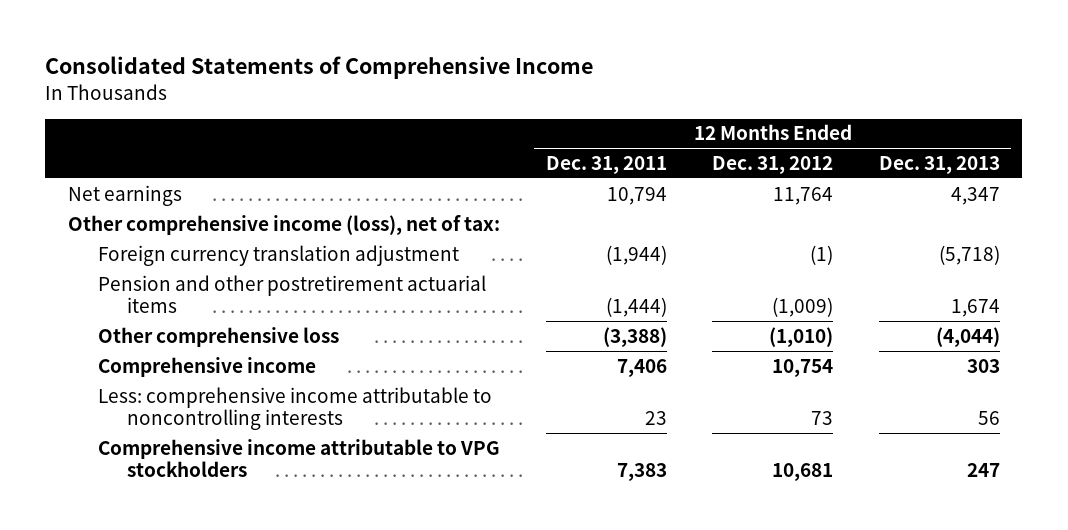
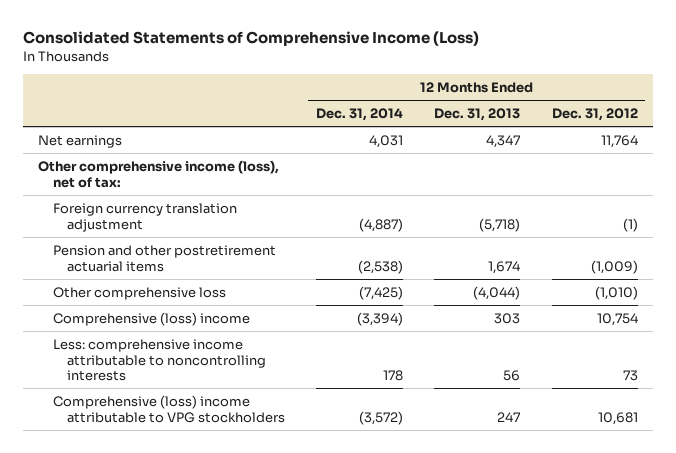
[45,56,594,80] Consolidated Statements of Comprehensive Income -> [22,31,479,47] Consolidated Statements of Comprehensive Income (Loss)
[545,155,667,174] Dec. 31, 2011 -> none
none -> [316,107,404,121] Dec. 31, 2014
[97,356,316,377] Comprehensive income -> [52,311,250,326] Comprehensive (loss) income
[97,438,500,478] Comprehensive income attributable to VPG stockholders -> [52,394,285,423] Comprehensive (loss) income attributable to VPG stockholders

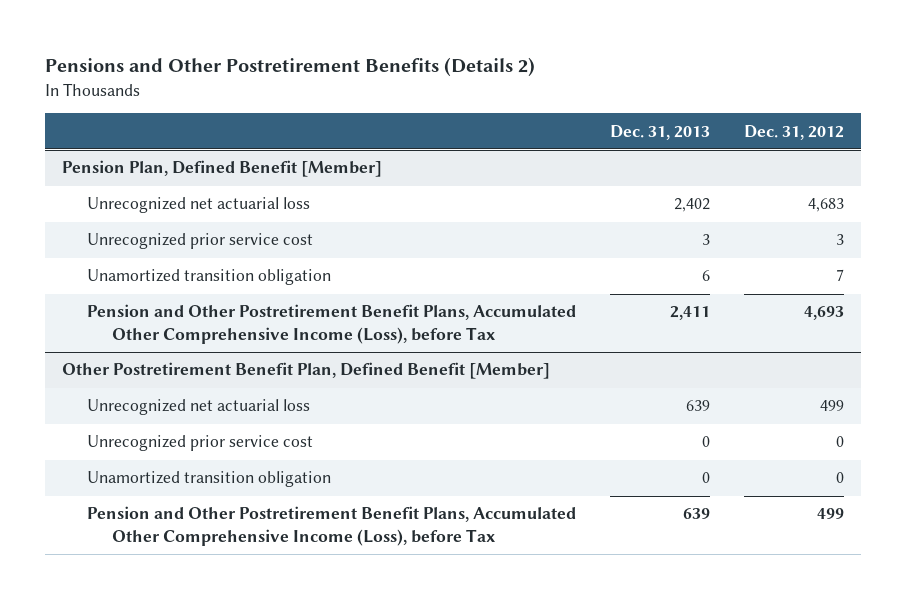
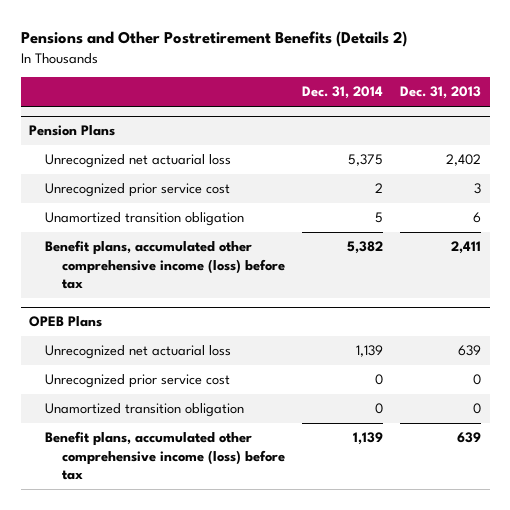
[744,124,845,140] Dec. 31, 2012 -> none
none -> [301,86,383,100] Dec. 31, 2014
[62,160,383,178] Pension Plan, Defined Benefit [Member] -> none
none -> [29,125,116,137] Pension Plans
[62,362,551,380] Other Postretirement Benefit Plan, Defined Benefit [Member] -> none
[87,304,577,344] Pension and Other Postretirement Benefit Plans, Accumulated Other Comprehensive Income (Loss), before Tax -> [45,240,285,290] Benefit plans, accumulated other comprehensive income (loss) before tax
none -> [29,316,103,328] OPEB Plans
[87,506,577,546] Pension and Other Postretirement Benefit Plans, Accumulated Other Comprehensive Income (Loss), before Tax -> [45,431,285,481] Benefit plans, accumulated other comprehensive income (loss) before tax

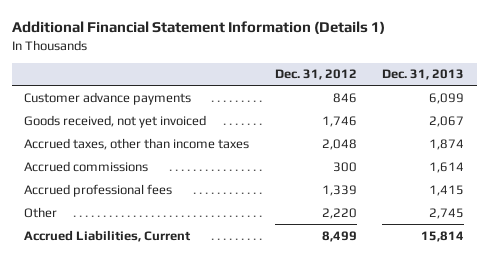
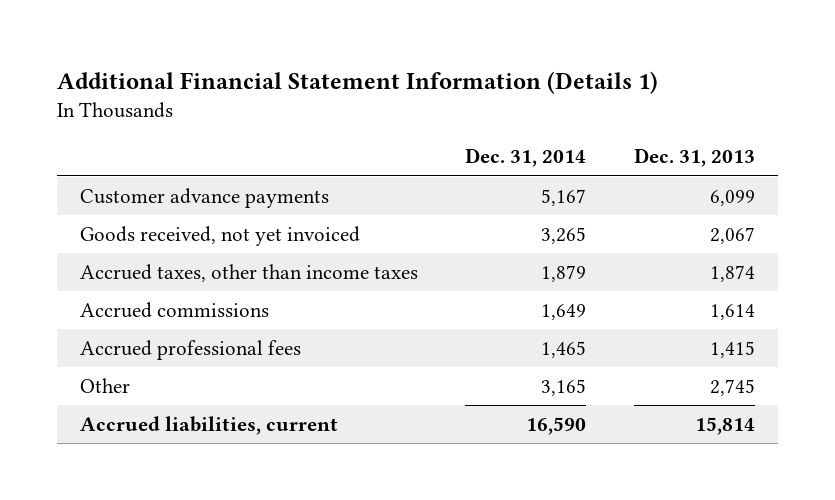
[274,69,357,81] Dec. 31, 2012 -> none
none -> [465,148,587,168] Dec. 31, 2014
[24,229,192,242] Accrued Liabilities, Current -> [80,415,339,435] Accrued liabilities, current

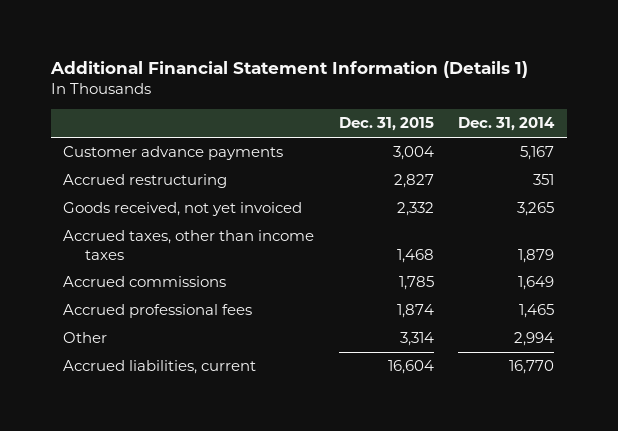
[633,148,755,168] Dec. 31, 2013 -> none
none -> [338,117,434,132] Dec. 31, 2015
none -> [63,174,228,189] Accrued restructuring
[541,378,587,396] 3,165 -> [514,332,555,347] 2,994
[526,416,587,435] 16,590 -> [509,360,555,375] 16,770

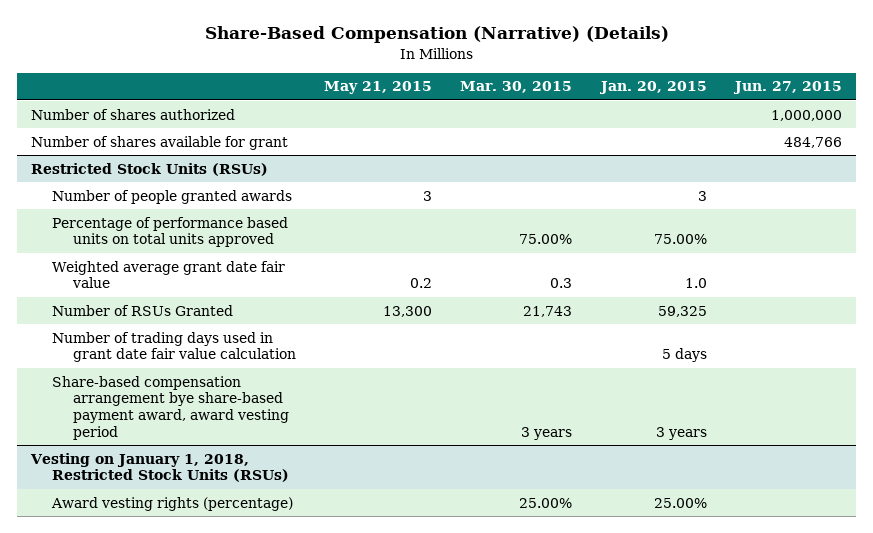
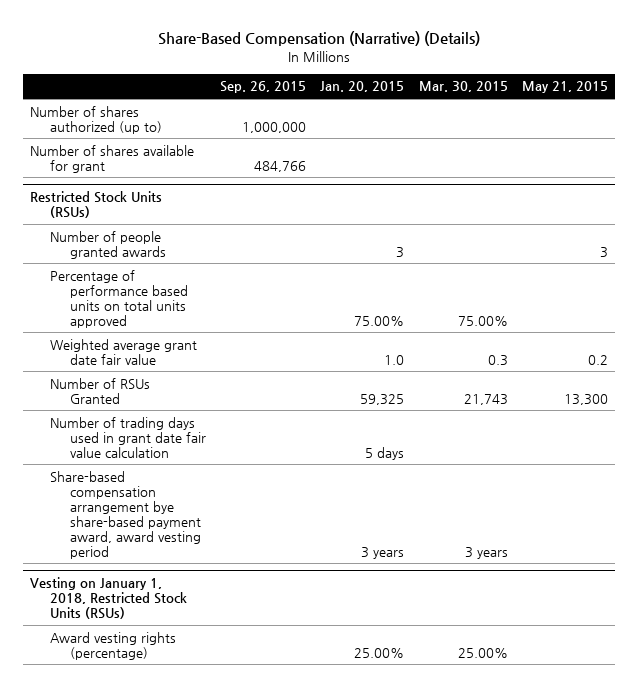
[732,81,842,95] Jun. 27, 2015 -> none
none -> [220,81,307,94] Sep. 26, 2015
[31,108,236,120] Number of shares authorized -> [30,105,163,134] Number of shares authorized (up to)

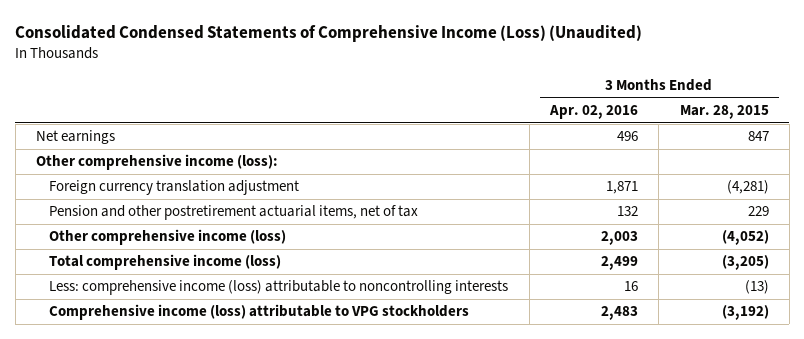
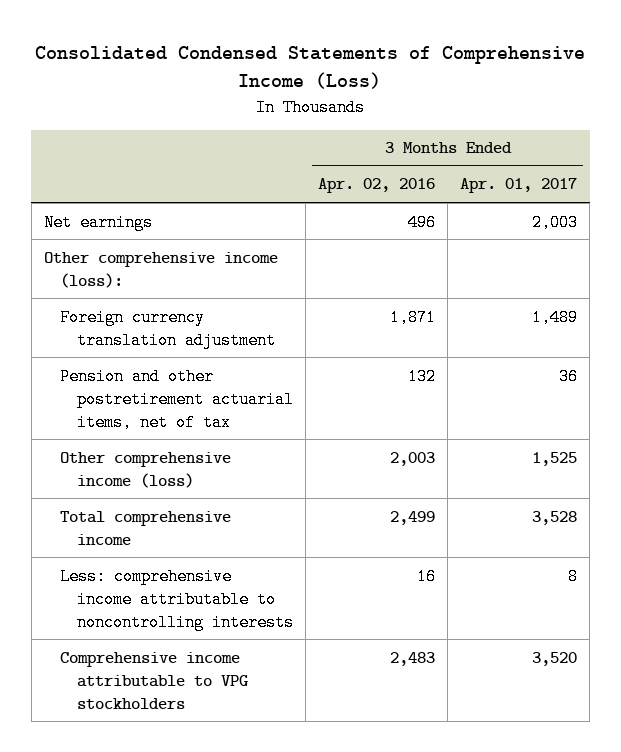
[15,24,643,42] Consolidated Condensed Statements of Comprehensive Income (Loss) (Unaudited) -> [35,46,586,90] Consolidated Condensed Statements of Comprehensive Income (Loss)
[679,104,769,119] Mar. 28, 2015 -> none
none -> [460,178,578,194] Apr. 01, 2017
[49,254,282,271] Total comprehensive income (loss) -> [60,510,232,545] Total comprehensive income
[49,280,509,296] Less: comprehensive income (loss) attributable to noncontrolling interests -> [60,567,295,631] Less: comprehensive income attributable to noncontrolling interests
[49,304,470,321] Comprehensive income (loss) attributable to VPG stockholders -> [60,651,249,709] Comprehensive income attributable to VPG stockholders

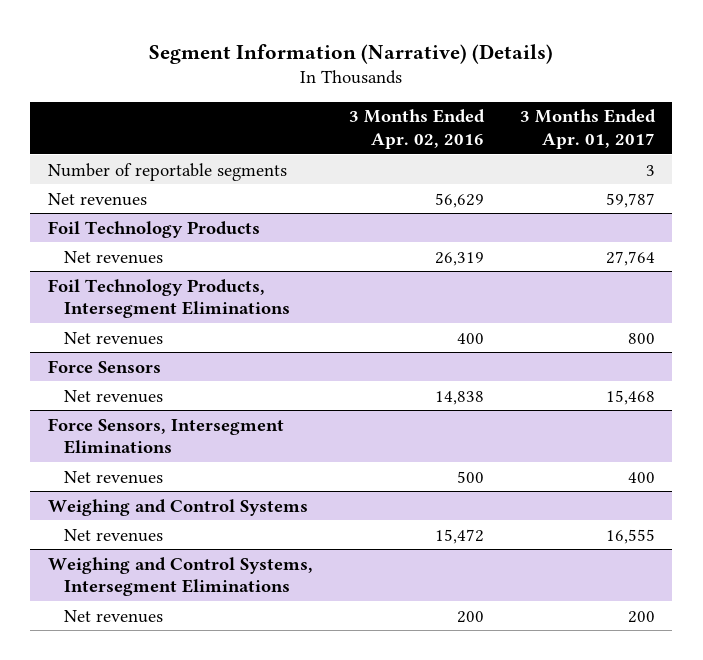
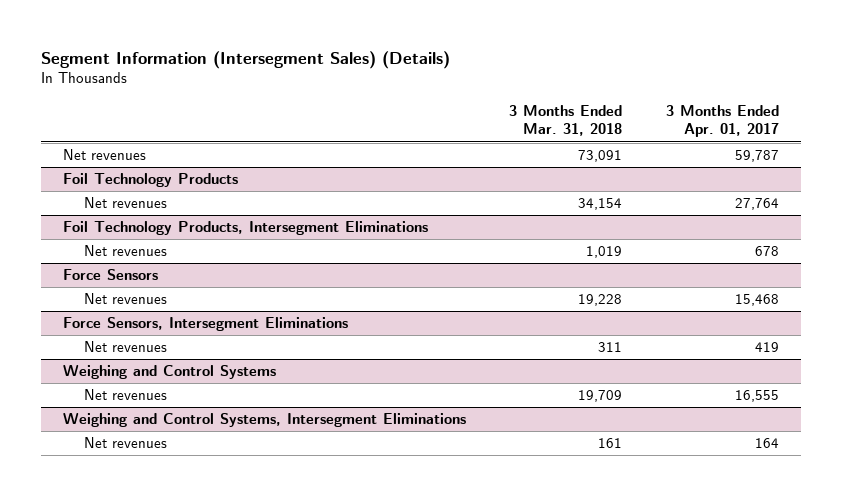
[149,43,554,64] Segment Information (Narrative) (Details) -> [40,50,450,69] Segment Information (Intersegment Sales) (Details)
[348,109,485,150] 3 Months Ended Apr. 02, 2016 -> none
none -> [509,104,623,137] 3 Months Ended Mar. 31, 2018
[48,162,288,181] Number of reportable segments -> none
[627,332,655,344] 800 -> [755,246,780,257] 678
[627,471,655,483] 400 -> [755,342,780,353] 419
[627,610,655,623] 200 -> [755,438,780,449] 164

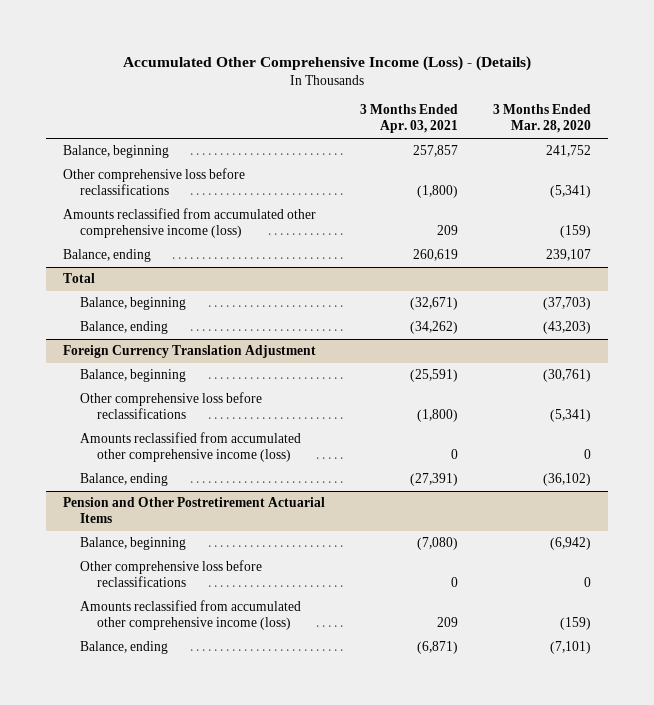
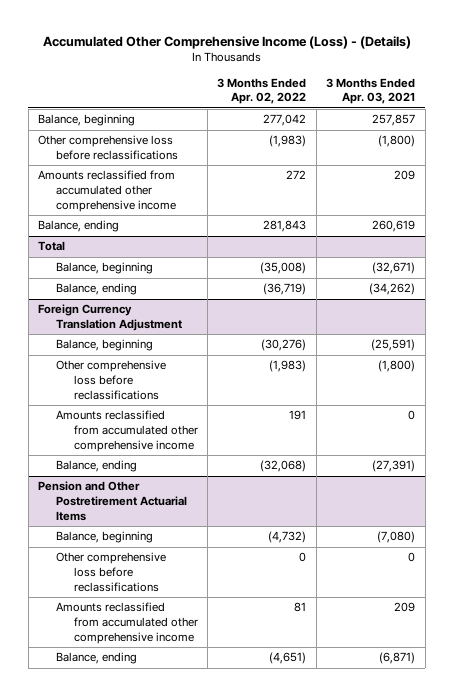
[492,104,591,134] 3 Months Ended Mar. 28, 2020 -> none
none -> [217,77,307,105] 3 Months Ended Apr. 02, 2022
[63,208,317,239] Amounts reclassified from accumulated other comprehensive income (loss) -> [38,170,176,212] Amounts reclassified from accumulated other comprehensive income
[80,432,302,463] Amounts reclassified from accumulated other comprehensive income (loss) -> [55,410,198,452] Amounts reclassified from accumulated other comprehensive income
[80,600,302,631] Amounts reclassified from accumulated other comprehensive income (loss) -> [55,602,198,644] Amounts reclassified from accumulated other comprehensive income

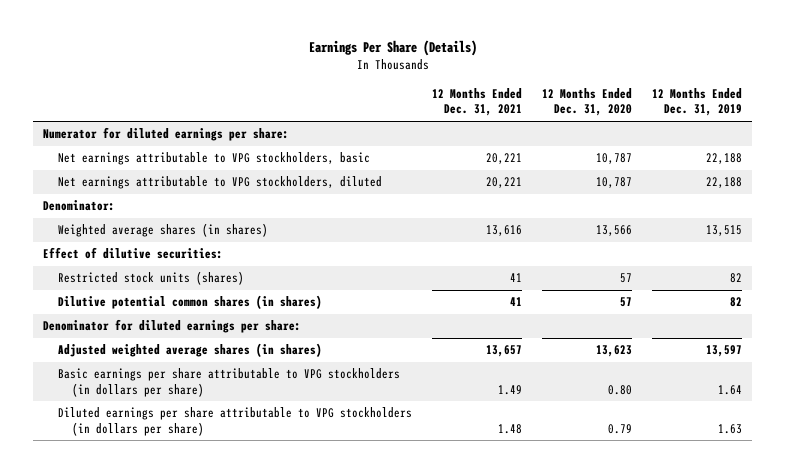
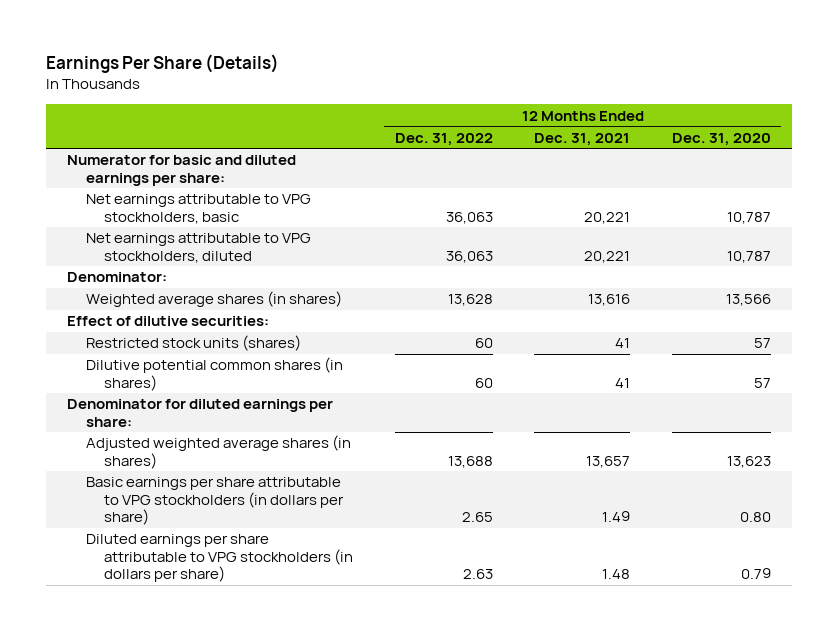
[651,87,742,117] 12 Months Ended Dec. 31, 2019 -> none
none -> [394,132,493,146] Dec. 31, 2022
[43,127,290,142] Numerator for diluted earnings per share: -> [67,155,297,186] Numerator for basic and diluted earnings per share:

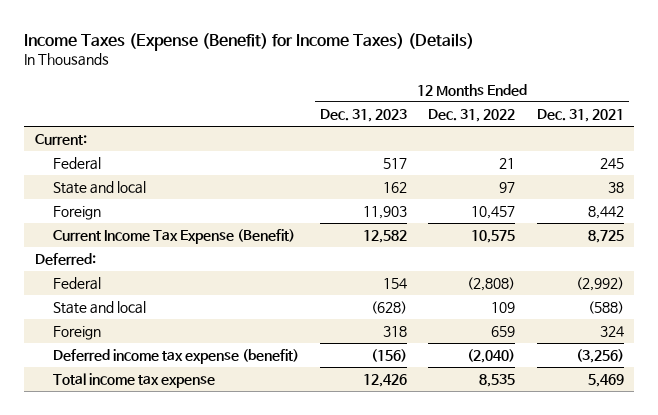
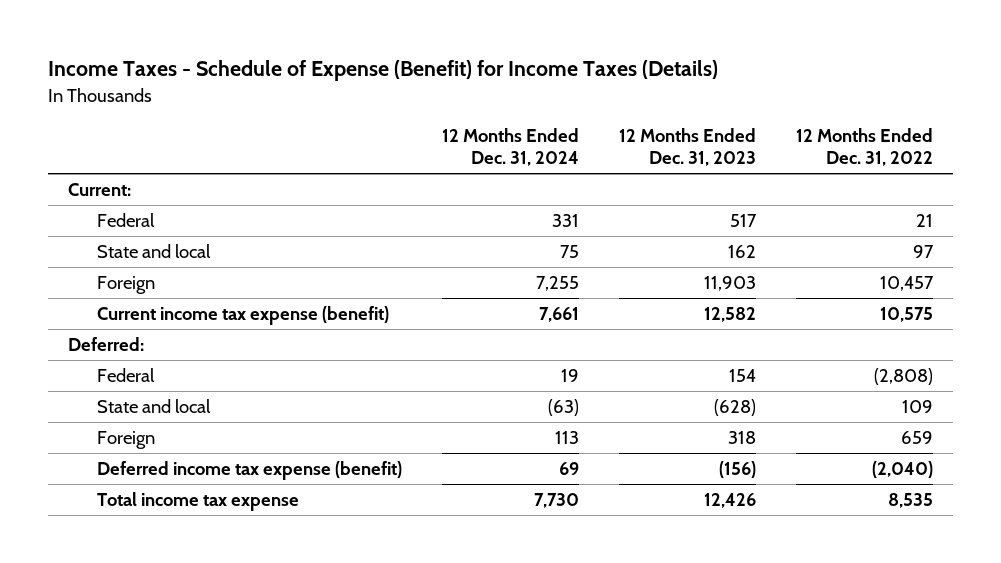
[24,32,475,51] Income Taxes (Expense (Benefit) for Income Taxes) (Details) -> [47,60,718,82] Income Taxes - Schedule of Expense (Benefit) for Income Taxes (Details)
[536,108,624,122] Dec. 31, 2021 -> none
none -> [441,128,579,167] 12 Months Ended Dec. 31, 2024
[53,229,296,245] Current Income Tax Expense (Benefit) -> [96,306,389,326] Current income tax expense (benefit)

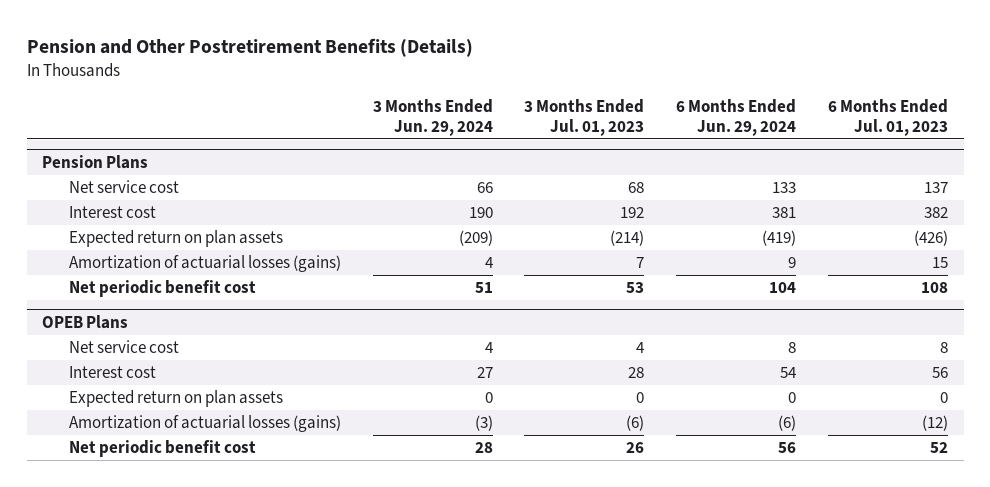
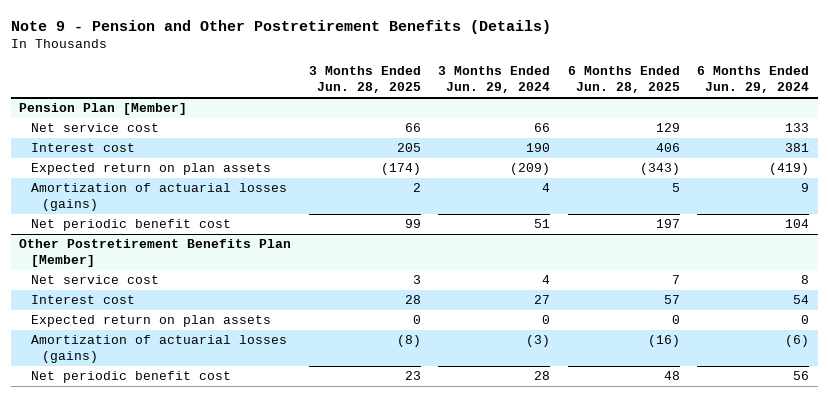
[26,38,473,58] Pension and Other Postretirement Benefits (Details) -> [10,19,551,34] Note 9 - Pension and Other Postretirement Benefits (Details)
[524,98,645,136] 3 Months Ended Jul. 01, 2023 -> none
[827,98,948,136] 6 Months Ended Jul. 01, 2023 -> none
none -> [308,66,421,94] 3 Months Ended Jun. 28, 2025
none -> [567,66,680,94] 6 Months Ended Jun. 28, 2025
[42,155,149,170] Pension Plans -> [19,103,188,116] Pension Plan [Member]
[42,315,129,330] OPEB Plans -> [19,239,292,268] Other Postretirement Benefits Plan [Member]

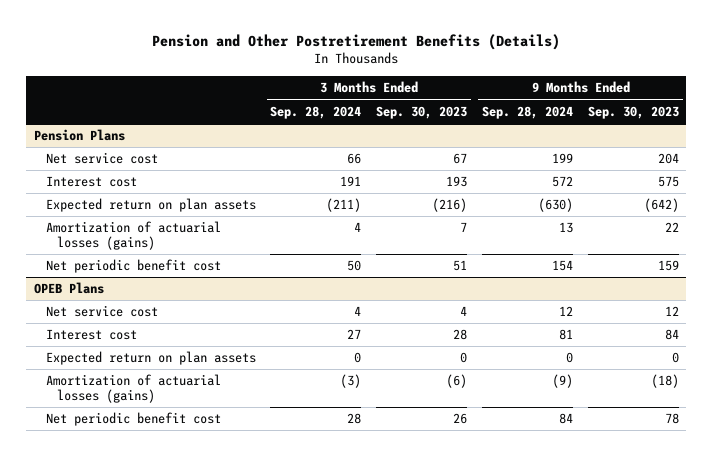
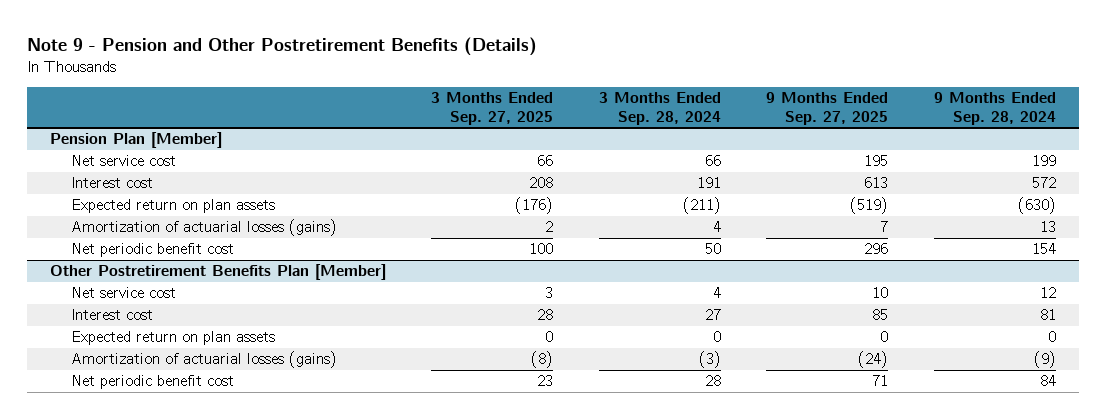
[152,34,561,51] Pension and Other Postretirement Benefits (Details) -> [26,36,537,56] Note 9 - Pension and Other Postretirement Benefits (Details)
[376,105,468,119] Sep. 30, 2023 -> none
[587,105,679,119] Sep. 30, 2023 -> none
none -> [431,92,554,125] 3 Months Ended Sep. 27, 2025
none -> [766,92,889,125] 9 Months Ended Sep. 27, 2025
[33,129,125,142] Pension Plans -> [49,132,222,149] Pension Plan [Member]
[33,282,104,295] OPEB Plans -> [49,264,386,281] Other Postretirement Benefits Plan [Member]

